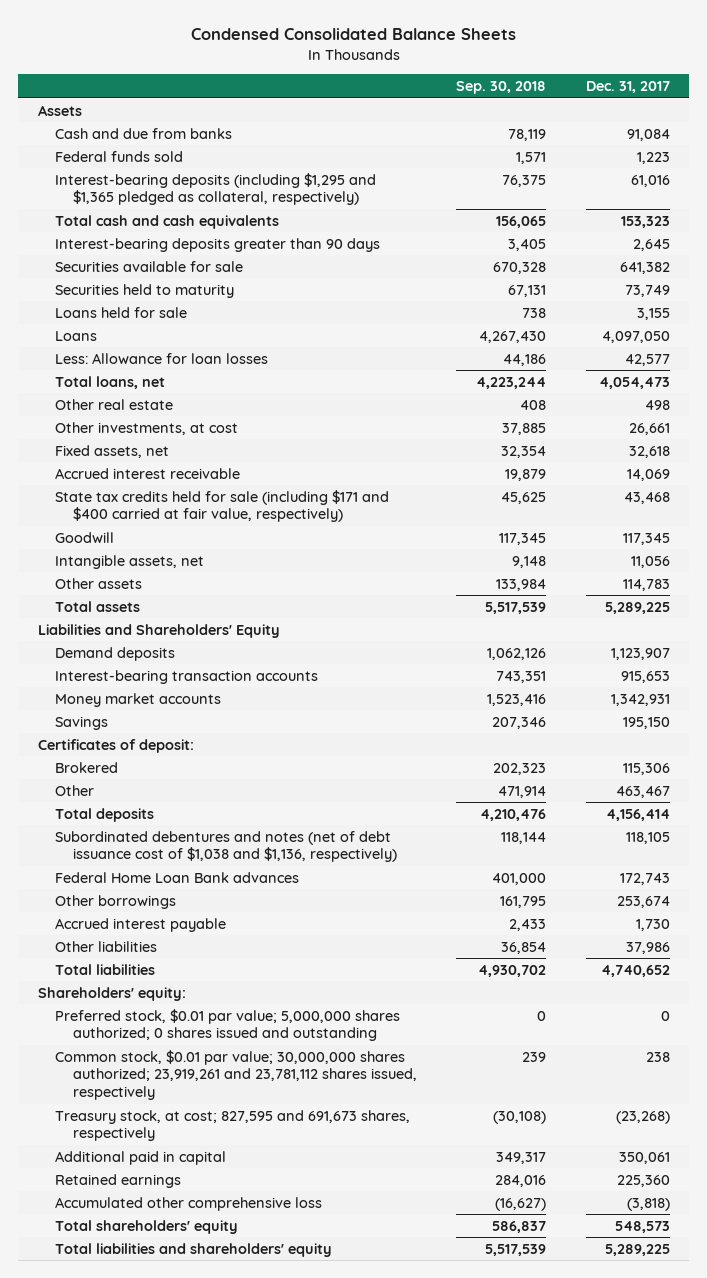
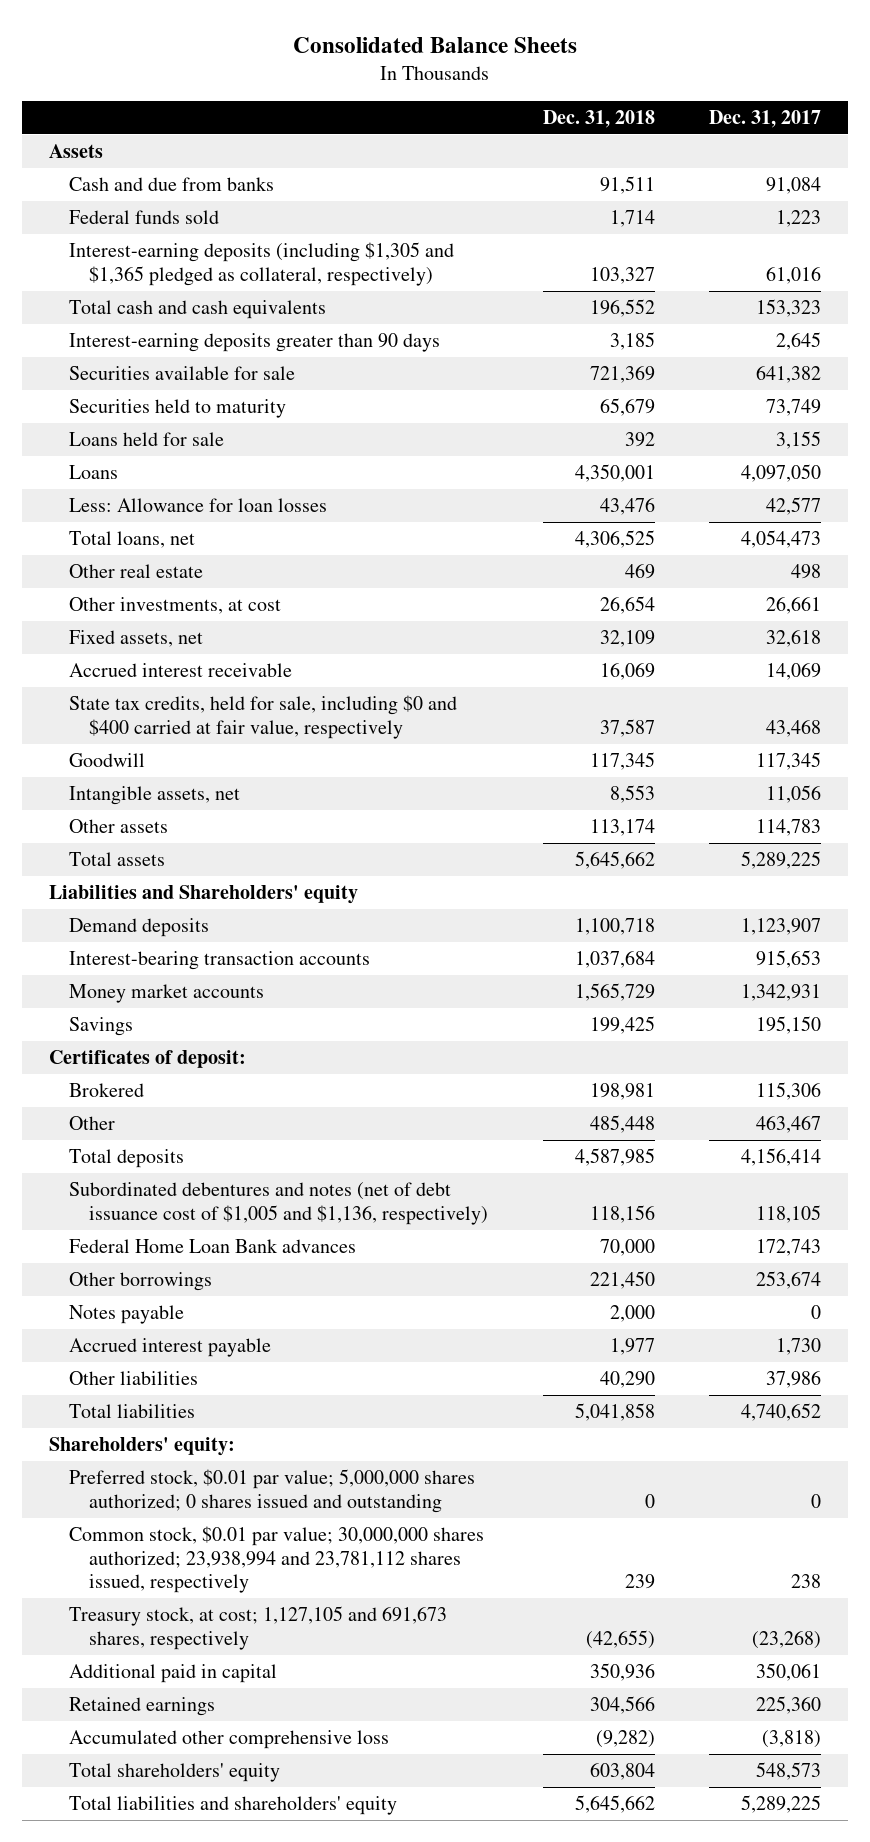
[190,28,516,41] Condensed Consolidated Balance Sheets -> [293,37,578,54] Consolidated Balance Sheets
[456,80,547,94] Sep. 30, 2018 -> none
none -> [542,109,655,128] Dec. 31, 2018
[55,172,377,206] Interest-bearing deposits (including $1,295 and $1,365 pledged as collateral, respectively) -> [69,242,455,286] Interest-earning deposits (including $1,305 and $1,365 pledged as collateral, respectively)
[55,237,381,252] Interest-bearing deposits greater than 90 days -> [69,333,441,353] Interest-earning deposits greater than 90 days
[55,489,390,523] State tax credits held for sale (including $171 and $400 carried at fair value, respectively) -> [69,695,458,739] State tax credits, held for sale, including $0 and $400 carried at fair value, respectively
[37,623,280,638] Liabilities and Shareholders' Equity -> [49,885,359,905] Liabilities and Shareholders' equity
[55,830,398,863] Subordinated debentures and notes (net of debt issuance cost of $1,038 and $1,136, respectively) -> [69,1182,489,1225] Subordinated debentures and notes (net of debt issuance cost of $1,005 and $1,136, respectively)
none -> [69,1305,185,1325] Notes payable
[55,1049,418,1100] Common stock, $0.01 par value; 30,000,000 shares authorized; 23,919,261 and 23,781,112 shares issued, respectively -> [69,1526,485,1593] Common stock, $0.01 par value; 30,000,000 shares authorized; 23,938,994 and 23,781,112 shares issued, respectively
[55,1109,411,1142] Treasury stock, at cost; 827,595 and 691,673 shares, respectively -> [69,1606,448,1650] Treasury stock, at cost; 1,127,105 and 691,673 shares, respectively

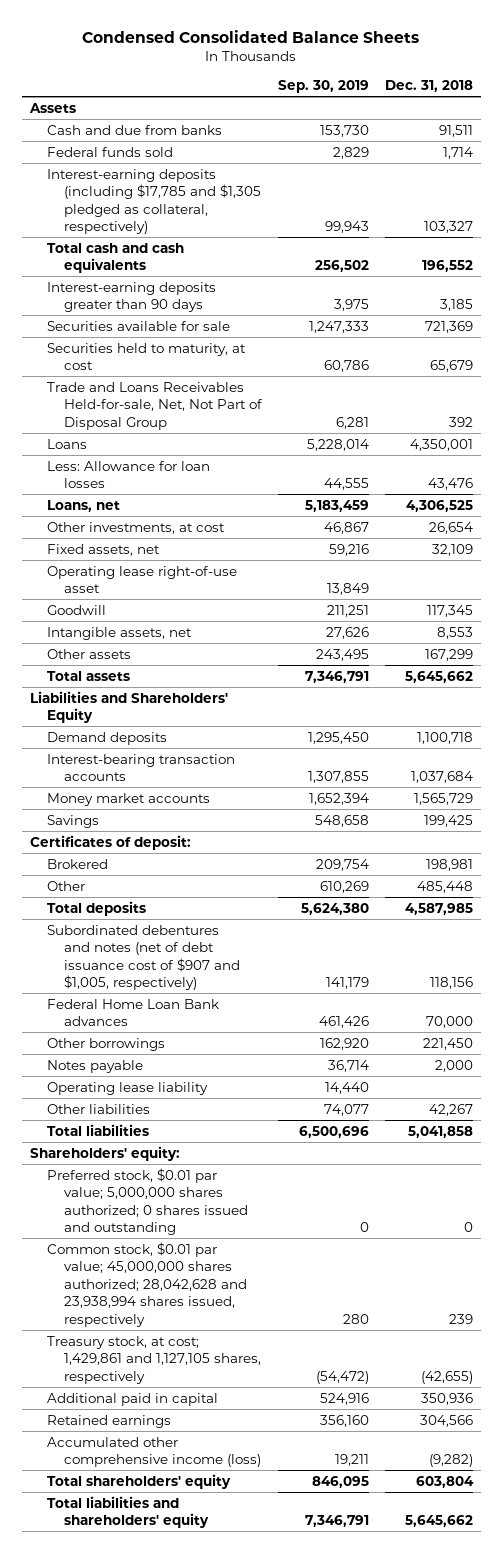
[293,37,578,54] Consolidated Balance Sheets -> [82,29,420,43] Condensed Consolidated Balance Sheets
[708,109,821,128] Dec. 31, 2017 -> none
none -> [278,79,370,93] Sep. 30, 2019
[69,242,455,286] Interest-earning deposits (including $1,305 and $1,365 pledged as collateral, respectively) -> [46,168,262,235] Interest-earning deposits (including $17,785 and $1,305 pledged as collateral, respectively)
[69,399,287,419] Securities held to maturity -> [46,342,246,371] Securities held to maturity, at cost
[69,432,225,447] Loans held for sale -> [46,381,264,430] Trade and Loans Receivables Held-for-sale, Net, Not Part of Disposal Group
[69,564,204,579] Other real estate -> none
[69,531,196,549] Total loans, net -> [46,499,120,512] Loans, net
[69,663,293,678] Accrued interest receivable -> none
[69,695,458,739] State tax credits, held for sale, including $0 and $400 carried at fair value, respectively -> none
none -> [46,565,237,594] Operating lease right-of-use asset
[589,819,655,837] 113,174 -> [425,648,474,661] 167,299
[49,885,359,905] Liabilities and Shareholders' equity -> [29,690,228,724] Liabilities and Shareholders' Equity
[69,1182,489,1225] Subordinated debentures and notes (net of debt issuance cost of $1,005 and $1,136, respectively) -> [46,924,241,991] Subordinated debentures and notes (net of debt issuance cost of $907 and $1,005, respectively)
[69,1338,272,1358] Accrued interest payable -> none
none -> [46,1081,208,1095] Operating lease liability
[599,1371,655,1389] 40,290 -> [429,1103,474,1116] 42,267
[69,1526,485,1593] Common stock, $0.01 par value; 30,000,000 shares authorized; 23,938,994 and 23,781,112 shares issued, respectively -> [46,1241,248,1327] Common stock, $0.01 par value; 45,000,000 shares authorized; 28,042,628 and 23,938,994 shares issued, respectively
[69,1606,448,1650] Treasury stock, at cost; 1,127,105 and 691,673 shares, respectively -> [46,1335,262,1384] Treasury stock, at cost; 1,429,861 and 1,127,105 shares, respectively
[69,1730,390,1750] Accumulated other comprehensive loss -> [46,1436,262,1468] Accumulated other comprehensive income (loss)

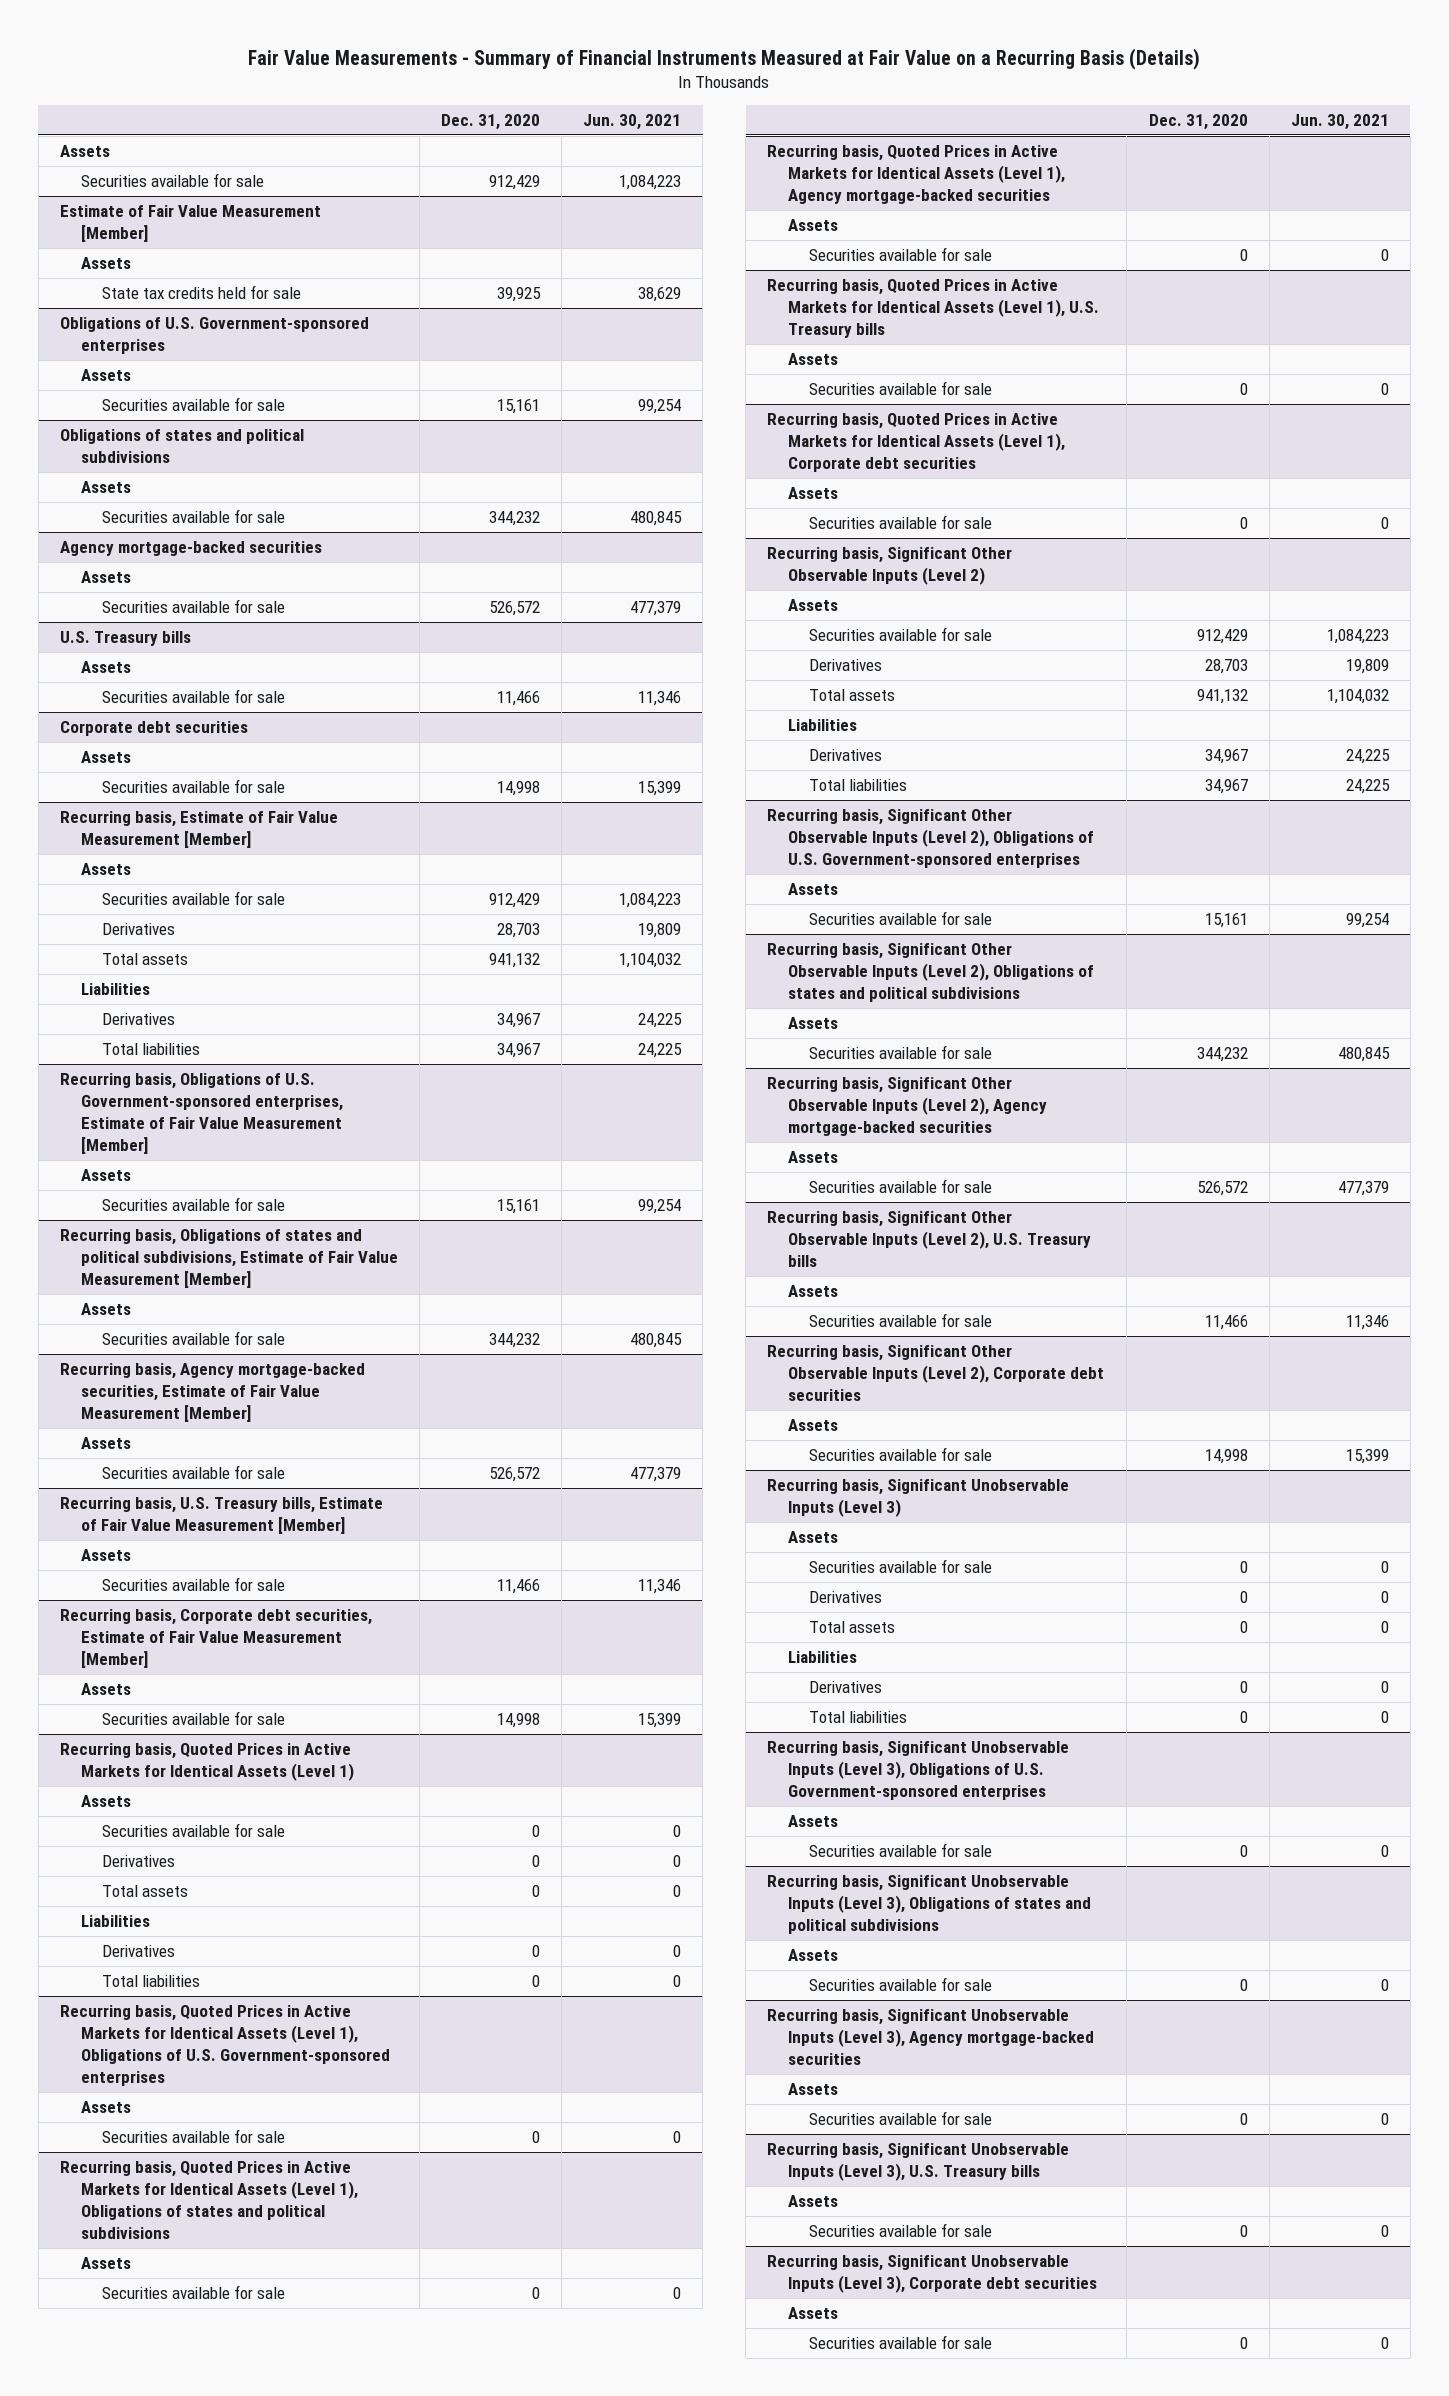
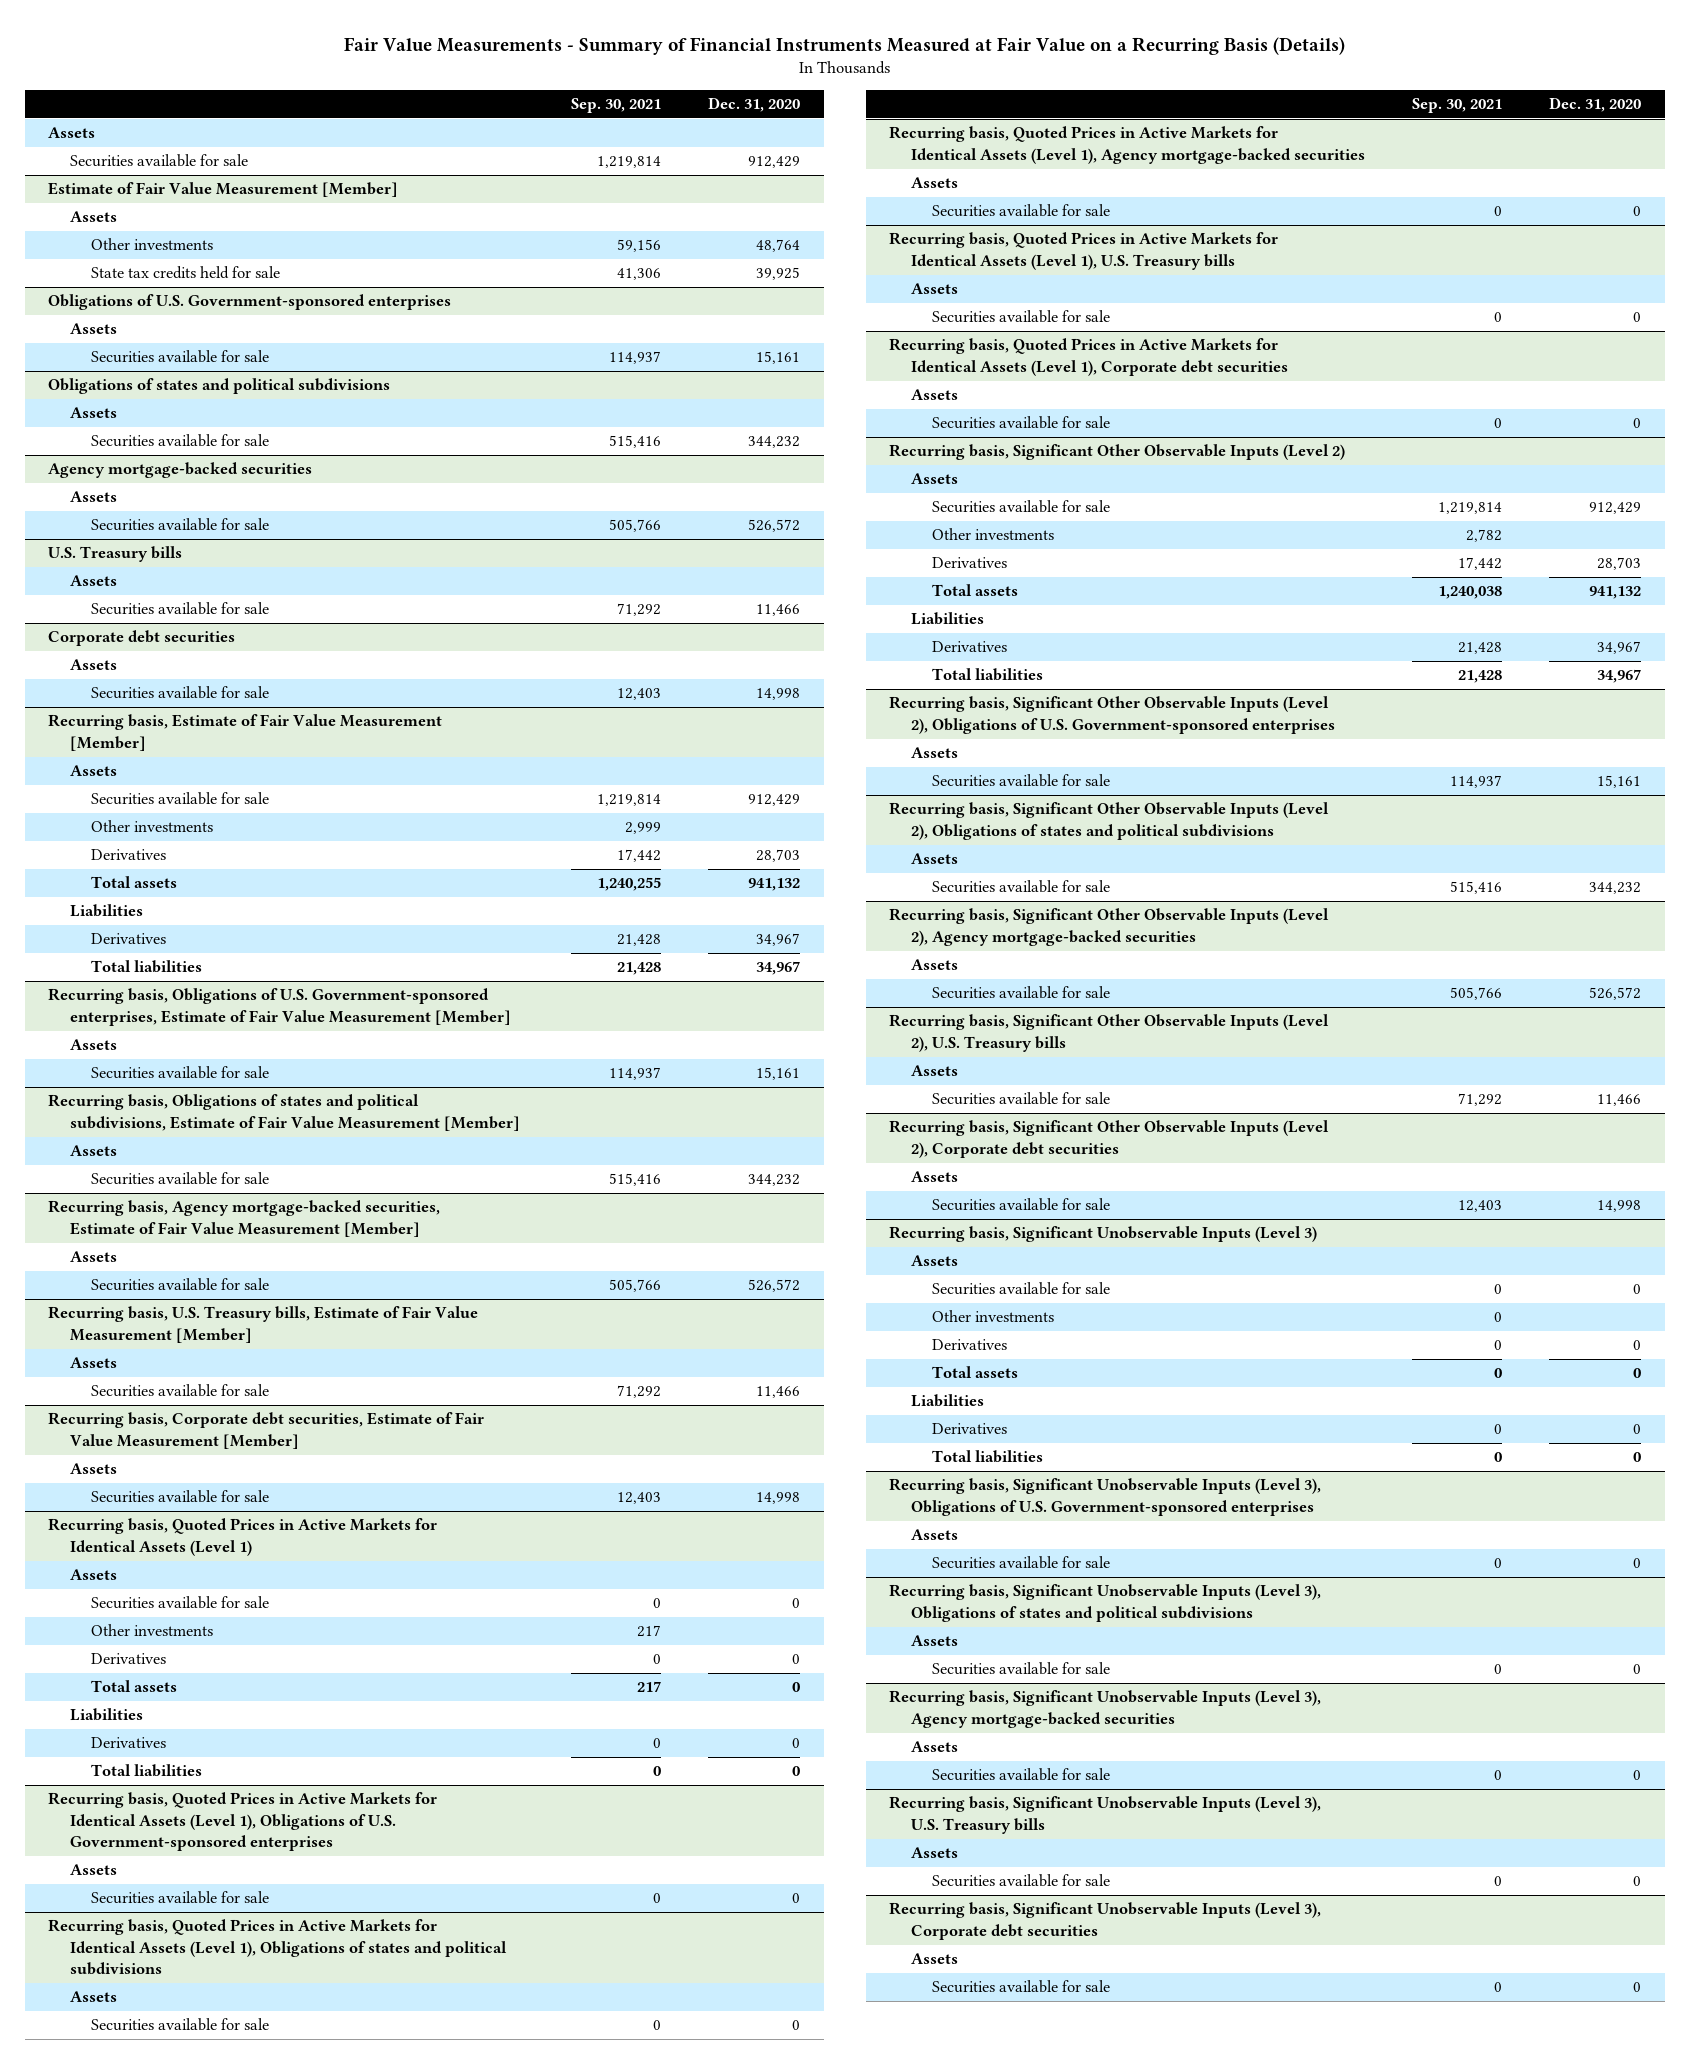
[583,114,682,131] Jun. 30, 2021 -> none
none -> [571,98,662,114] Sep. 30, 2021
none -> [91,238,214,251] Other investments
none -> [91,820,214,833] Other investments
none -> [91,1624,214,1637] Other investments
none -> [932,528,1055,541] Other investments
none -> [932,1310,1055,1323] Other investments

